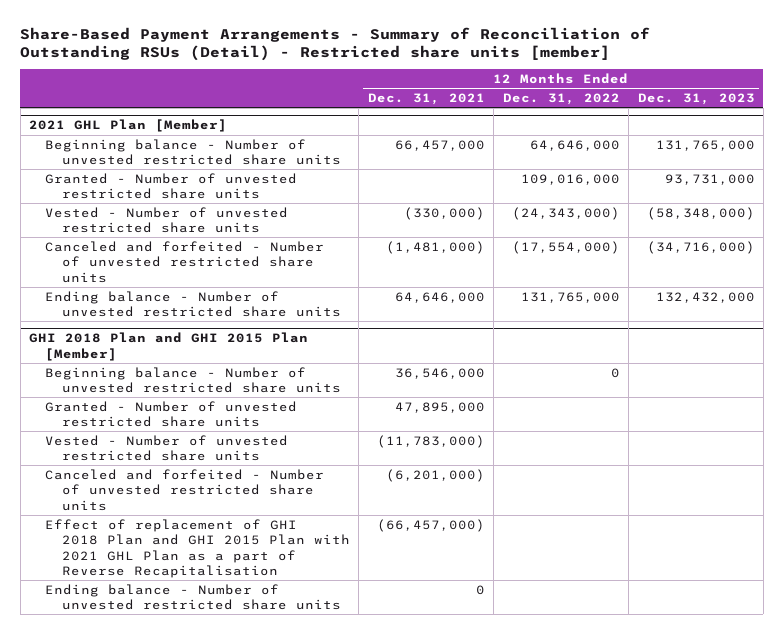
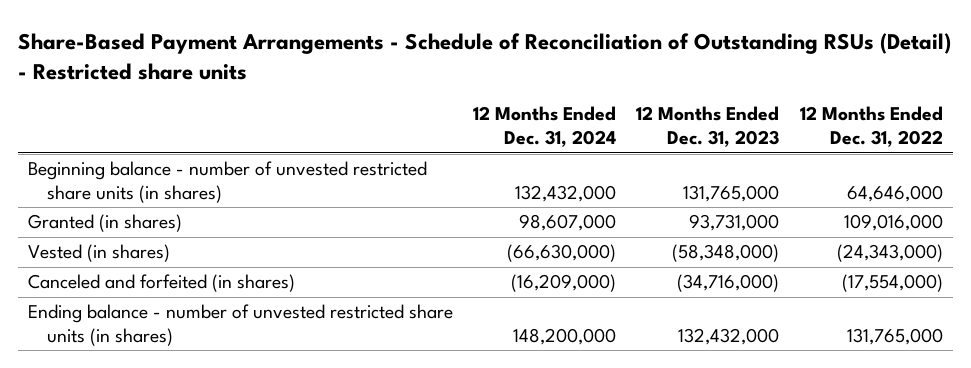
[20,26,651,62] Share-Based Payment Arrangements - Summary of Reconciliation of Outstanding RSUs (Detail) - Restricted share units [member] -> [18,32,952,81] Share-Based Payment Arrangements - Schedule of Reconciliation of Outstanding RSUs (Detail) - Restricted share units
[367,93,485,106] Dec. 31, 2021 -> none
none -> [473,106,617,148] 12 Months Ended Dec. 31, 2024
[29,119,228,133] 2021 GHL Plan [Member] -> none
[45,138,341,166] Beginning balance - Number of unvested restricted share units -> none
[45,172,298,200] Granted - Number of unvested restricted share units -> none
[45,206,289,234] Vested - Number of unvested restricted share units -> none
[45,240,325,283] Canceled and forfeited - Number of unvested restricted share units -> none
[45,290,341,318] Ending balance - Number of unvested restricted share units -> none
[29,332,309,361] GHI 2018 Plan and GHI 2015 Plan [Member] -> none
[45,366,341,394] Beginning balance - Number of unvested restricted share units -> none
[45,400,298,428] Granted - Number of unvested restricted share units -> none
[45,434,289,462] Vested - Number of unvested restricted share units -> none
[45,468,325,511] Canceled and forfeited - Number of unvested restricted share units -> none
[45,518,350,579] Effect of replacement of GHI 2018 Plan and GHI 2015 Plan with 2021 GHL Plan as a part of Reverse Recapitalisation -> none
[45,583,341,611] Ending balance - Number of unvested restricted share units -> none
none -> [28,161,428,204] Beginning balance - number of unvested restricted share units (in shares)
none -> [28,214,183,233] Granted (in shares)
none -> [28,244,171,263] Vested (in shares)
none -> [28,274,296,293] Canceled and forfeited (in shares)
none -> [28,304,454,347] Ending balance - number of unvested restricted share units (in shares)

